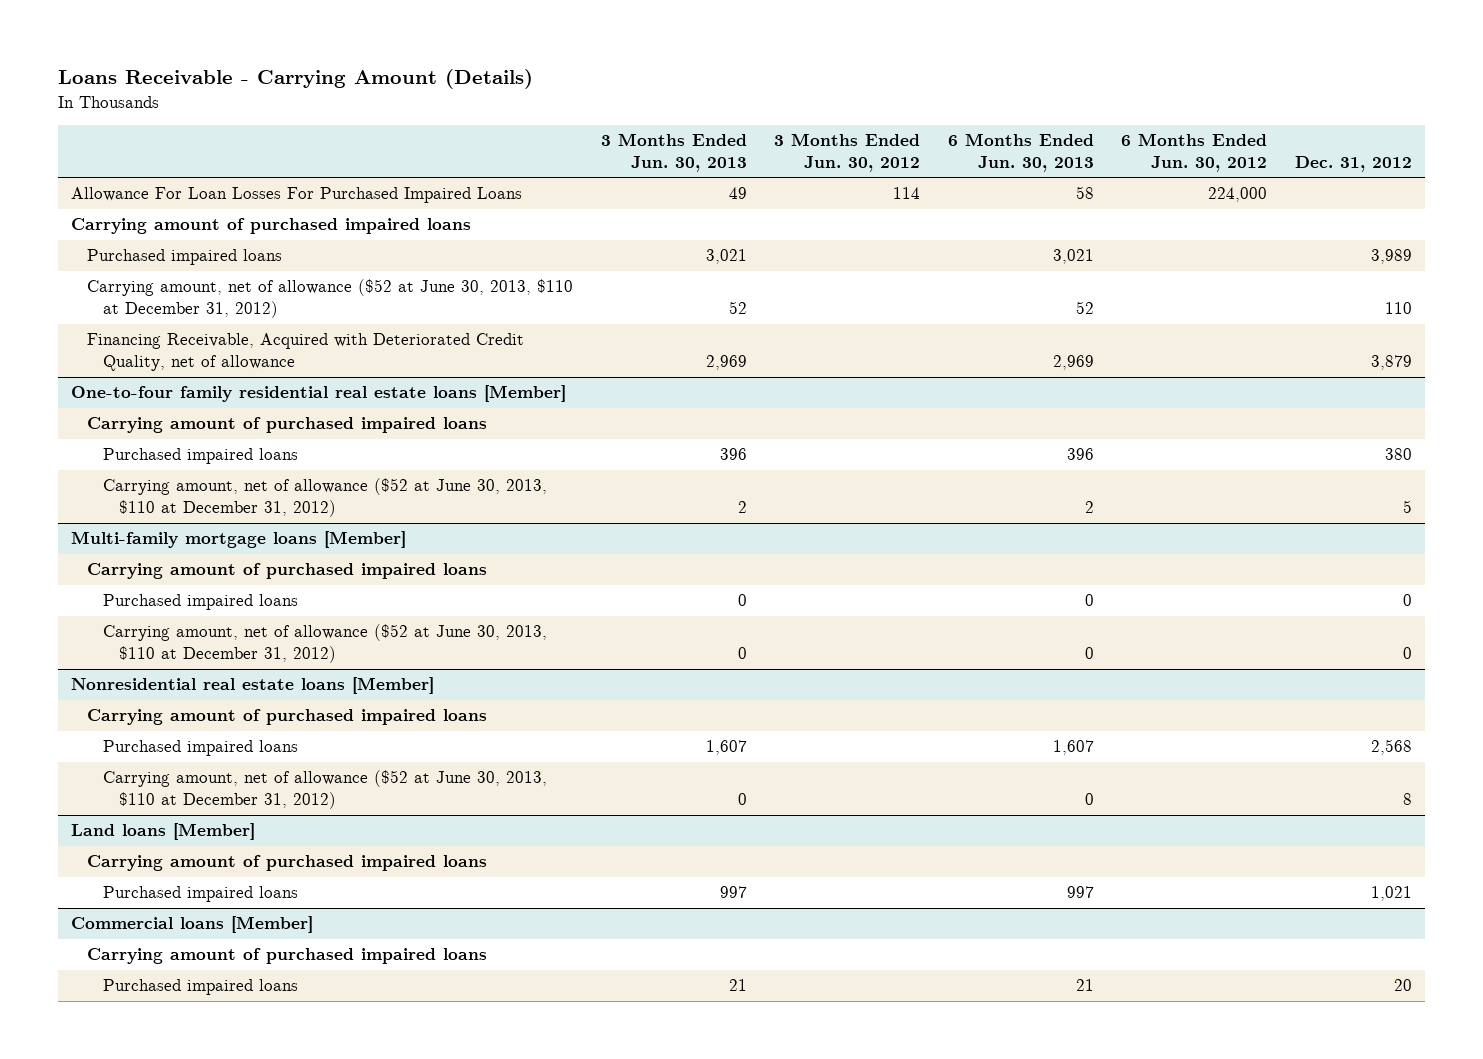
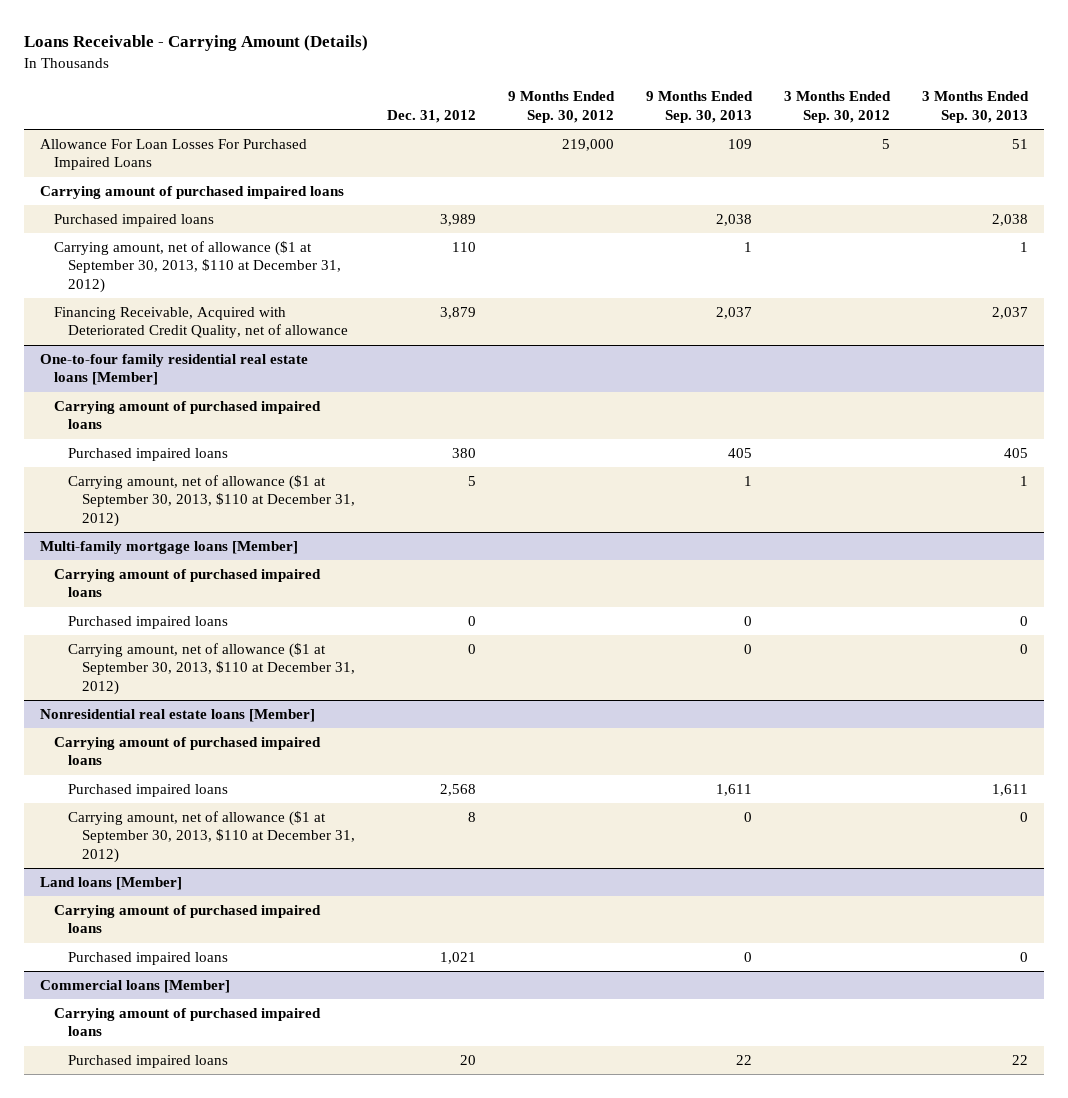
[600,133,747,172] 3 Months Ended Jun. 30, 2013 -> none
[774,133,921,172] 3 Months Ended Jun. 30, 2012 -> none
[947,133,1094,172] 6 Months Ended Jun. 30, 2013 -> none
[1121,133,1268,172] 6 Months Ended Jun. 30, 2012 -> none
none -> [507,91,615,124] 9 Months Ended Sep. 30, 2012
none -> [645,91,753,124] 9 Months Ended Sep. 30, 2013
none -> [783,91,891,124] 3 Months Ended Sep. 30, 2012
none -> [921,91,1029,124] 3 Months Ended Sep. 30, 2013
[87,279,574,319] Carrying amount, net of allowance ($52 at June 30, 2013, $110 at December 31, 2012) -> [54,240,341,294] Carrying amount, net of allowance ($1 at September 30, 2013, $110 at December 31, 2012)
[103,478,548,518] Carrying amount, net of allowance ($52 at June 30, 2013, $110 at December 31, 2012) -> [67,474,355,528] Carrying amount, net of allowance ($1 at September 30, 2013, $110 at December 31, 2012)
[103,624,548,664] Carrying amount, net of allowance ($52 at June 30, 2013, $110 at December 31, 2012) -> [67,642,355,696] Carrying amount, net of allowance ($1 at September 30, 2013, $110 at December 31, 2012)
[103,770,548,810] Carrying amount, net of allowance ($52 at June 30, 2013, $110 at December 31, 2012) -> [67,810,355,864] Carrying amount, net of allowance ($1 at September 30, 2013, $110 at December 31, 2012)

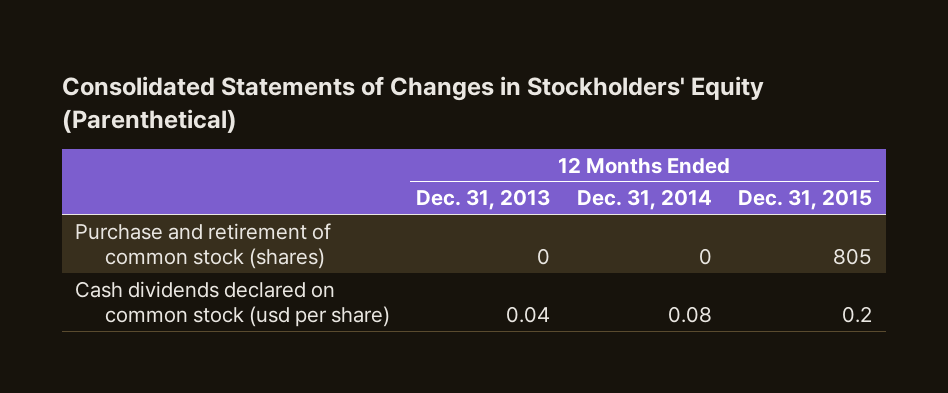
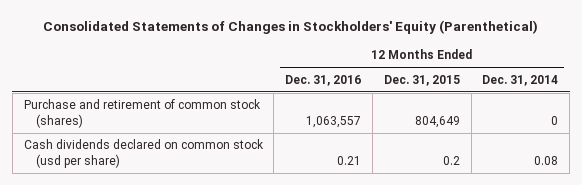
[416,189,551,211] Dec. 31, 2013 -> none
none -> [285,74,362,86] Dec. 31, 2016
[833,247,873,265] 805 -> [414,115,460,128] 804,649

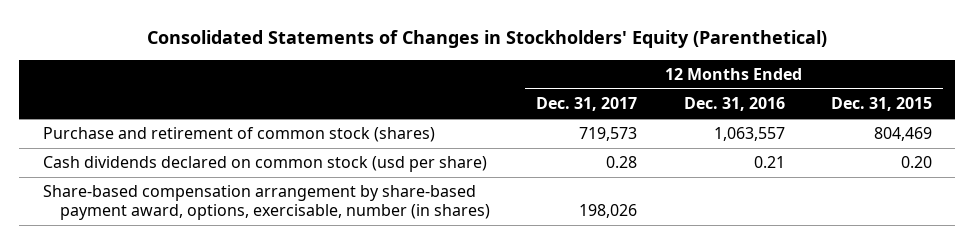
[482,74,559,86] Dec. 31, 2014 -> none
none -> [536,97,638,112] Dec. 31, 2017
[414,115,460,128] 804,649 -> [873,127,932,142] 804,469
[442,155,460,165] 0.2 -> [900,156,932,169] 0.20
none -> [42,185,491,221] Share-based compensation arrangement by share-based payment award, options, exercisable, number (in shares)

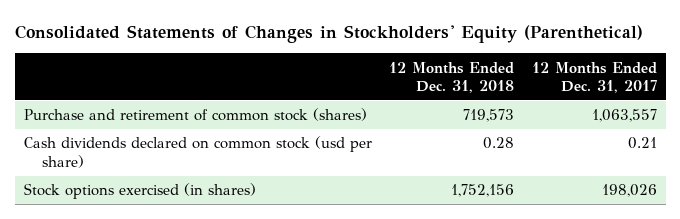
[683,97,785,112] Dec. 31, 2016 -> none
[830,97,932,112] Dec. 31, 2015 -> none
none -> [389,61,515,94] 12 Months Ended Dec. 31, 2018
[579,127,638,142] 719,573 -> [591,109,657,123] 1,063,557
[606,156,638,169] 0.28 -> [627,137,657,150] 0.21
[42,185,491,221] Share-based compensation arrangement by share-based payment award, options, exercisable, number (in shares) -> [23,183,256,200] Stock options exercised (in shares)

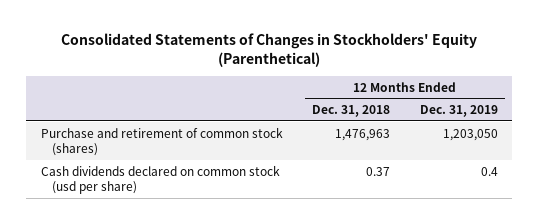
[531,61,657,94] 12 Months Ended Dec. 31, 2017 -> none
none -> [419,105,498,118] Dec. 31, 2019
[23,183,256,200] Stock options exercised (in shares) -> none
[463,109,515,123] 719,573 -> [335,128,391,141] 1,476,963
[483,137,515,150] 0.28 -> [366,166,391,176] 0.37

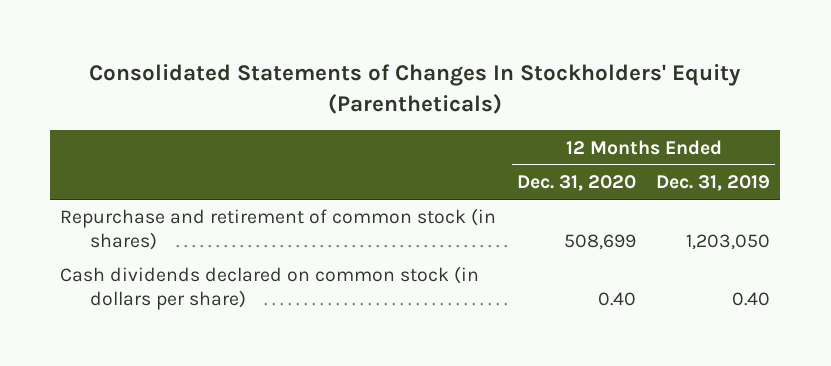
[61,33,478,67] Consolidated Statements of Changes in Stockholders' Equity (Parenthetical) -> [89,64,742,114] Consolidated Statements of Changes In Stockholders' Equity (Parentheticals)
[312,105,391,118] Dec. 31, 2018 -> none
none -> [516,175,636,192] Dec. 31, 2020
[40,126,283,157] Purchase and retirement of common stock (shares) -> [60,208,497,251] Repurchase and retirement of common stock (in shares)
[40,164,280,195] Cash dividends declared on common stock (usd per share) -> [60,266,480,311] Cash dividends declared on common stock (in dollars per share)
[480,166,498,176] 0.4 -> [732,292,771,307] 0.40

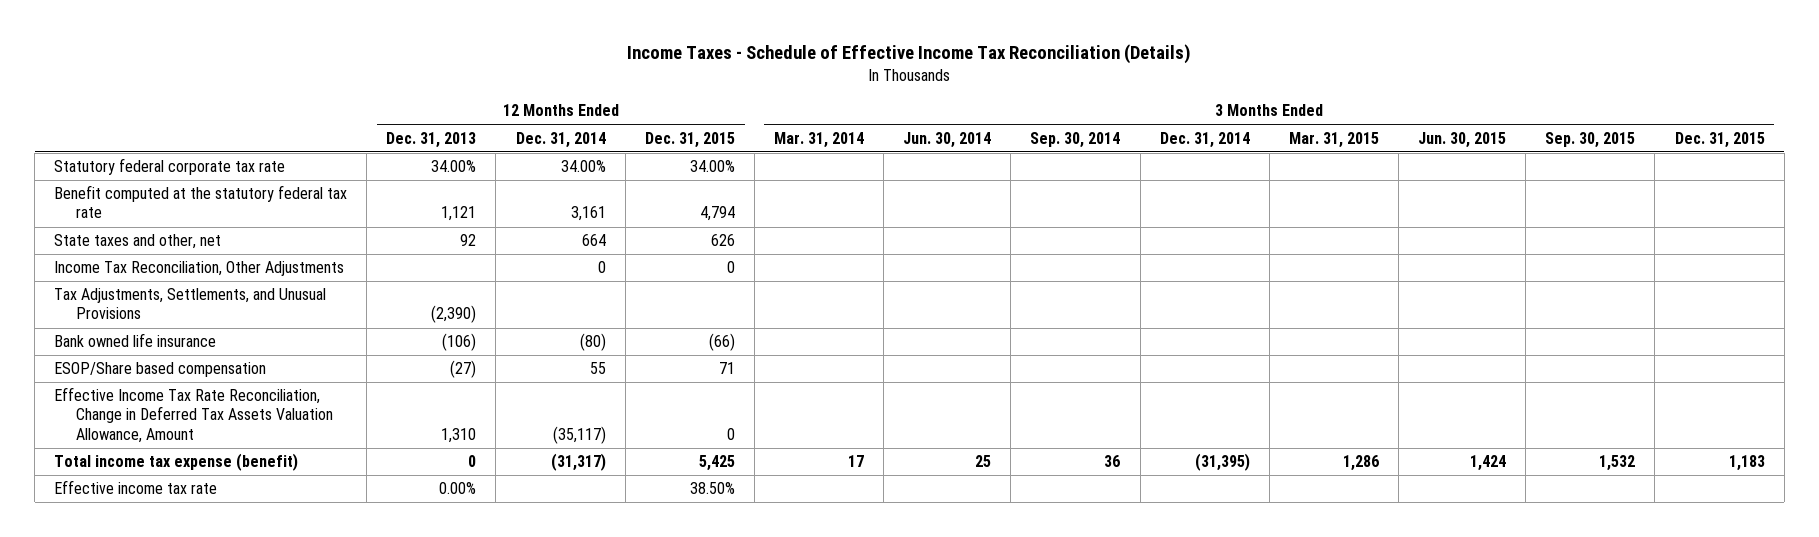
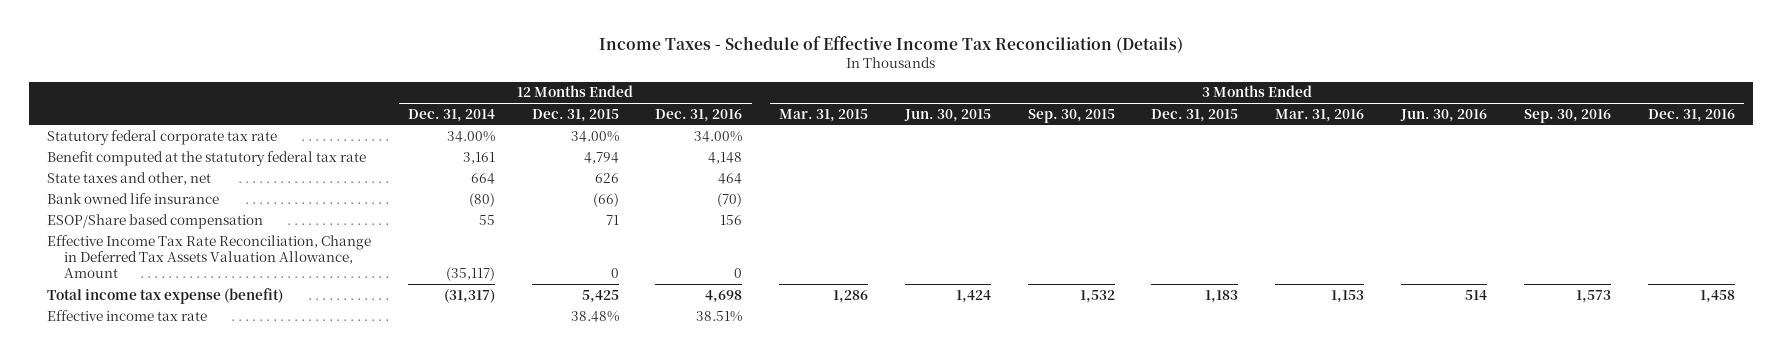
[386,131,477,148] Dec. 31, 2013 -> none
[774,131,865,148] Mar. 31, 2014 -> none
[903,131,992,148] Jun. 30, 2014 -> none
[1030,131,1121,148] Sep. 30, 2014 -> none
[1159,131,1250,148] Dec. 31, 2014 -> none
none -> [655,108,743,122] Dec. 31, 2016
none -> [1275,108,1365,122] Mar. 31, 2016
none -> [1400,108,1488,122] Jun. 30, 2016
none -> [1523,108,1611,123] Sep. 30, 2016
none -> [1647,108,1735,122] Dec. 31, 2016
[54,261,345,277] Income Tax Reconciliation, Other Adjustments -> none
[54,288,327,320] Tax Adjustments, Settlements, and Unusual Provisions -> none
[689,482,735,495] 38.50% -> [570,310,619,322] 38.48%

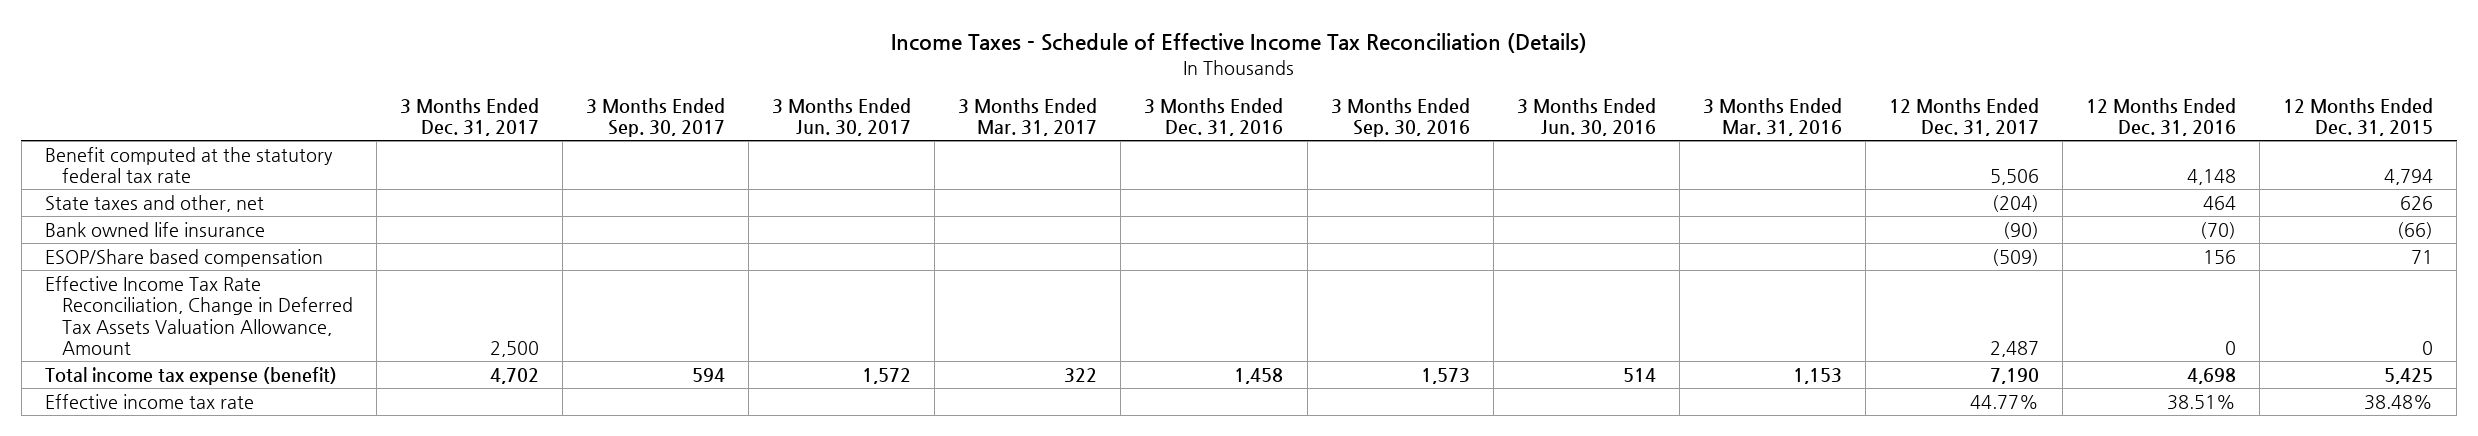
[407,108,495,122] Dec. 31, 2014 -> none
[779,108,869,122] Mar. 31, 2015 -> none
[903,108,991,122] Jun. 30, 2015 -> none
[1027,108,1115,123] Sep. 30, 2015 -> none
[1151,108,1239,122] Dec. 31, 2015 -> none
none -> [400,97,540,137] 3 Months Ended Dec. 31, 2017
none -> [586,97,726,138] 3 Months Ended Sep. 30, 2017
none -> [772,97,912,137] 3 Months Ended Jun. 30, 2017
none -> [958,97,1098,137] 3 Months Ended Mar. 31, 2017
none -> [1888,97,2039,137] 12 Months Ended Dec. 31, 2017
[46,129,277,145] Statutory federal corporate tax rate -> none

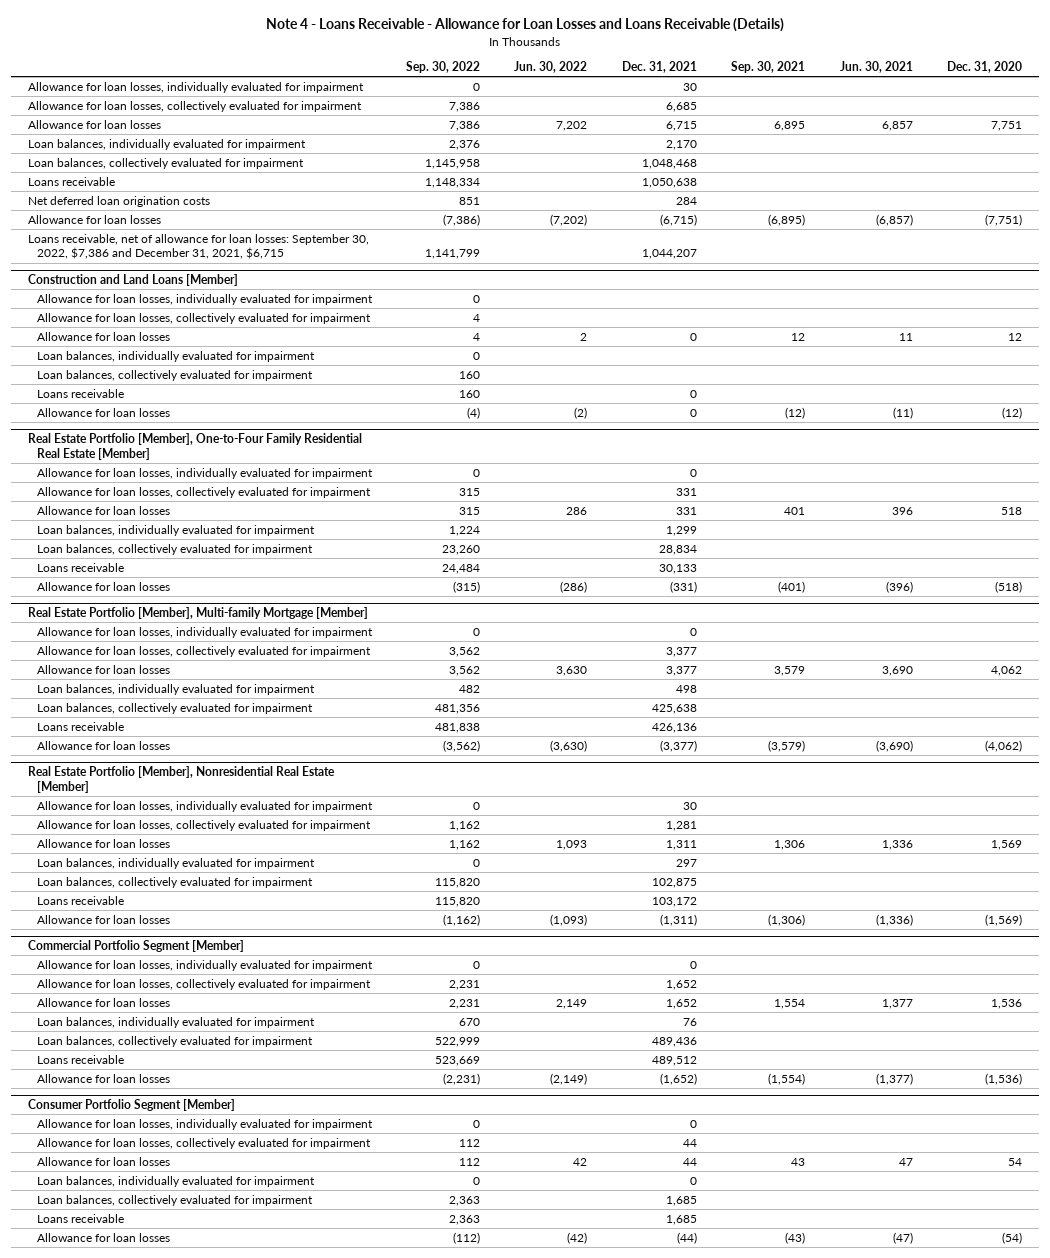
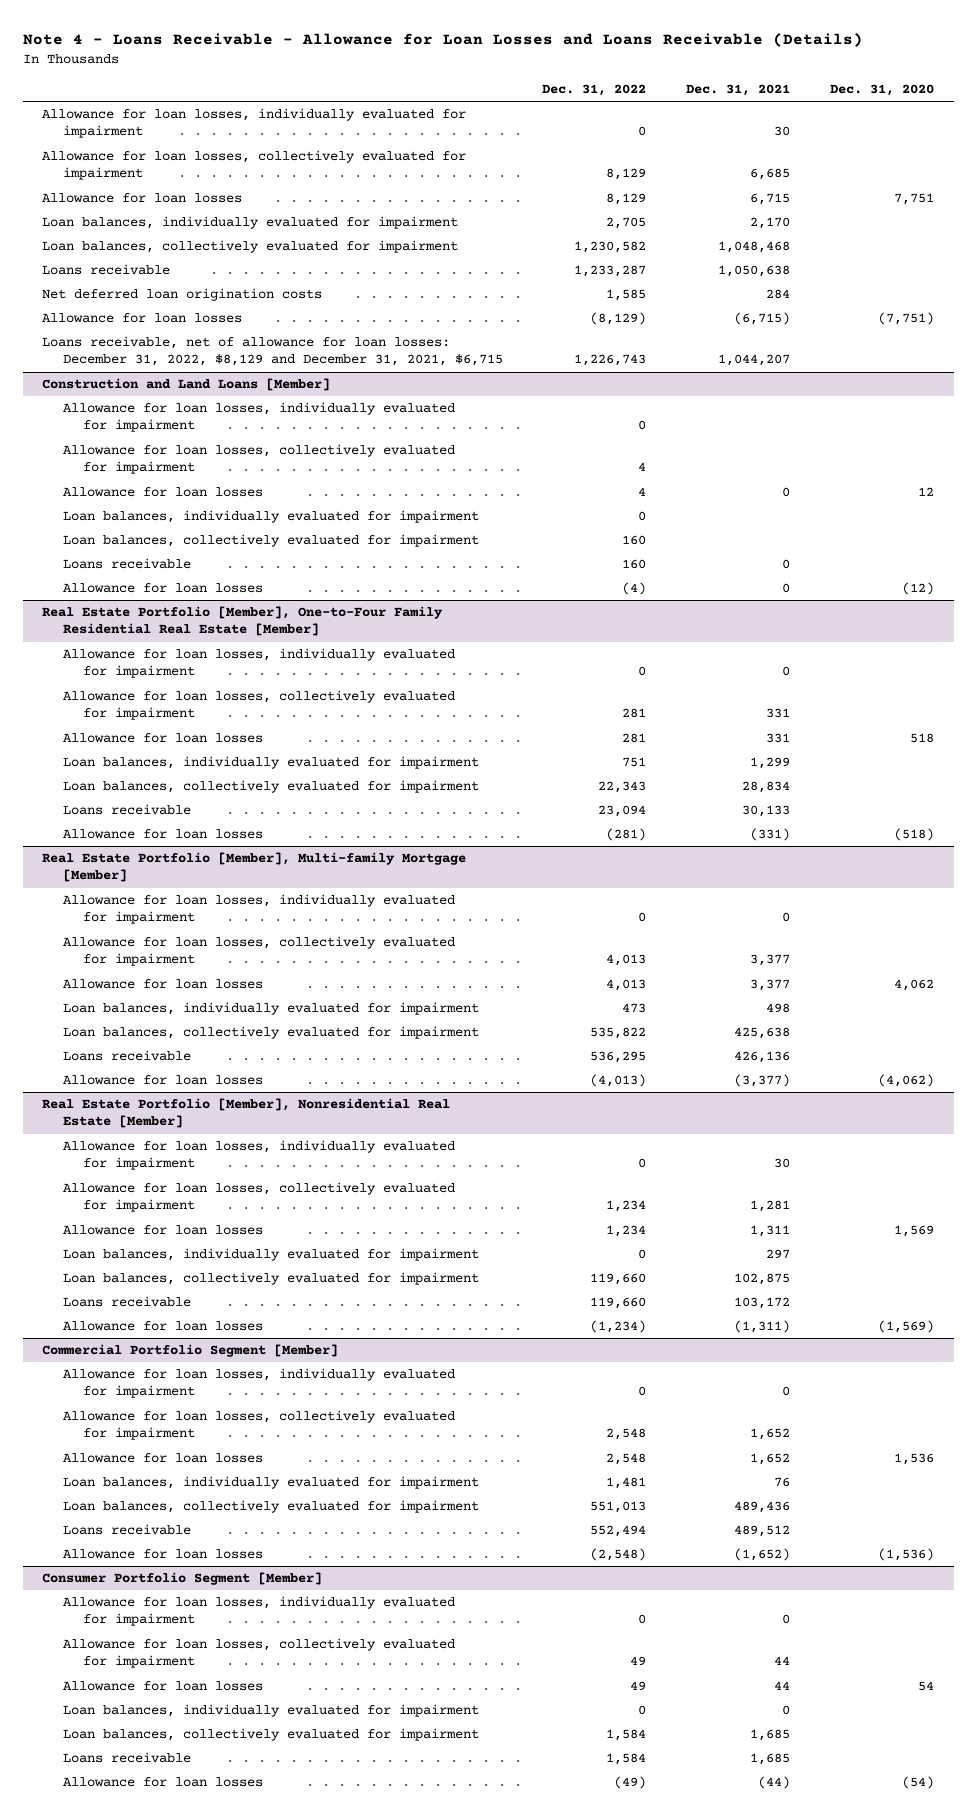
[405,61,480,74] Sep. 30, 2022 -> none
[514,61,588,74] Jun. 30, 2022 -> none
[731,61,806,74] Sep. 30, 2021 -> none
[839,61,913,74] Jun. 30, 2021 -> none
none -> [542,84,647,97] Dec. 31, 2022
[27,233,369,260] Loans receivable, net of allowance for loan losses: September 30, 2022, $7,386 and December 31, 2021, $6,715 -> [42,336,503,367] Loans receivable, net of allowance for loan losses: December 31, 2022, $8,129 and December 31, 2021, $6,715

